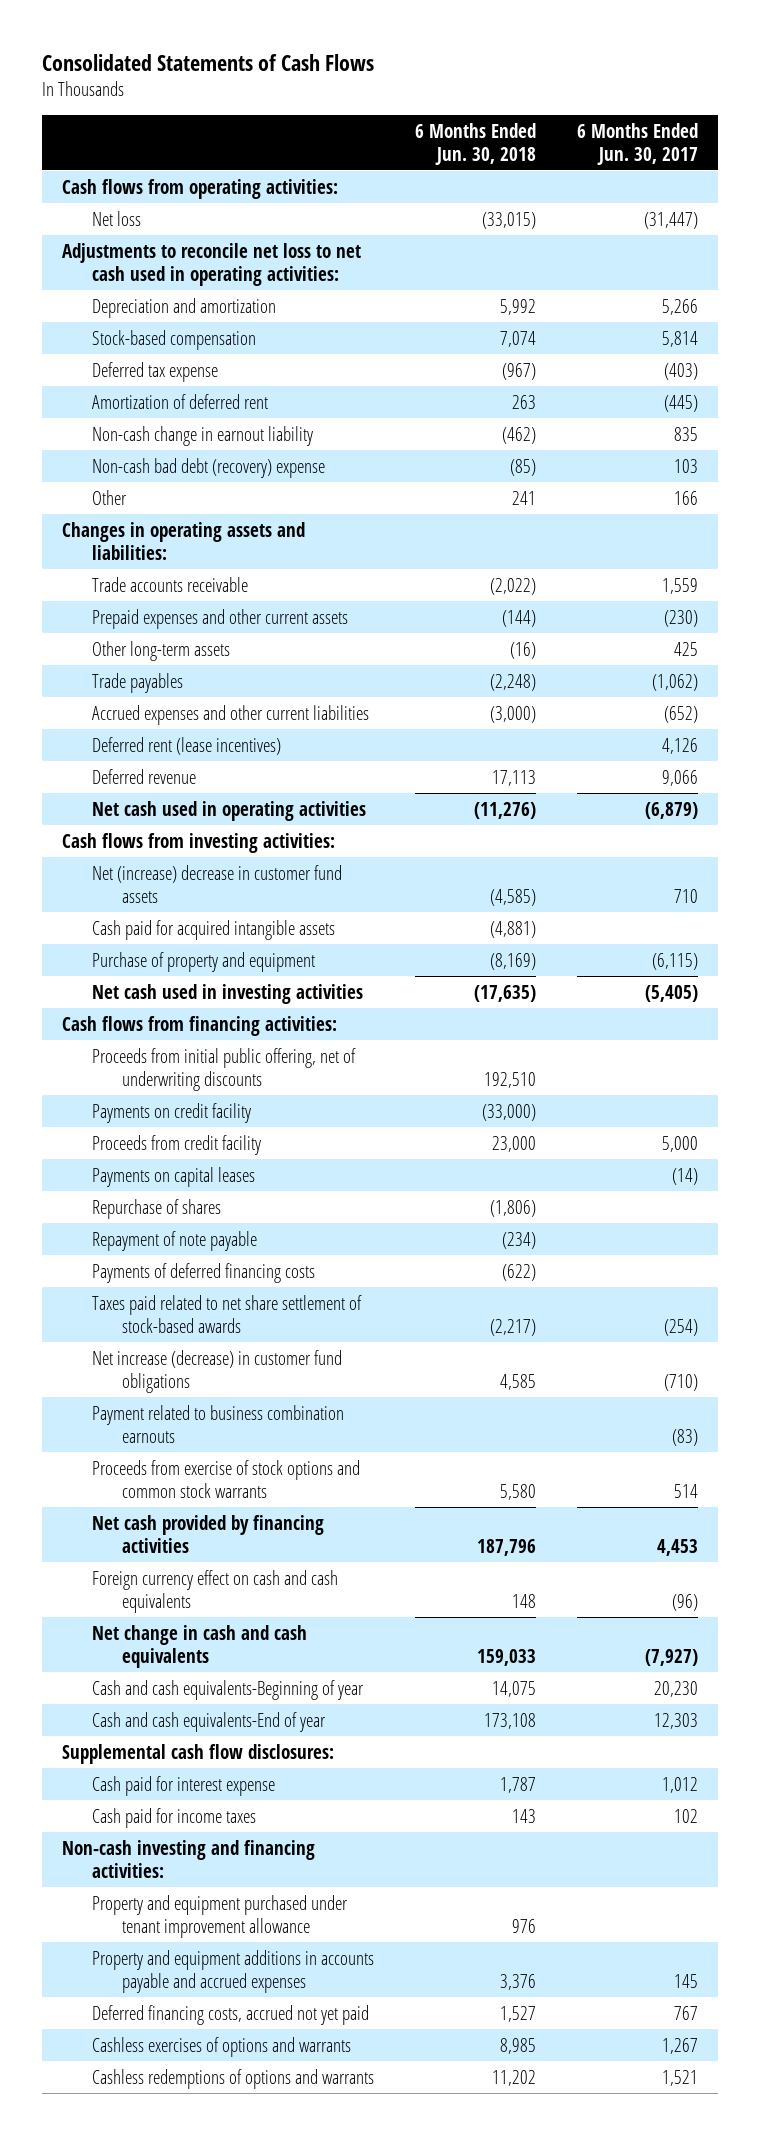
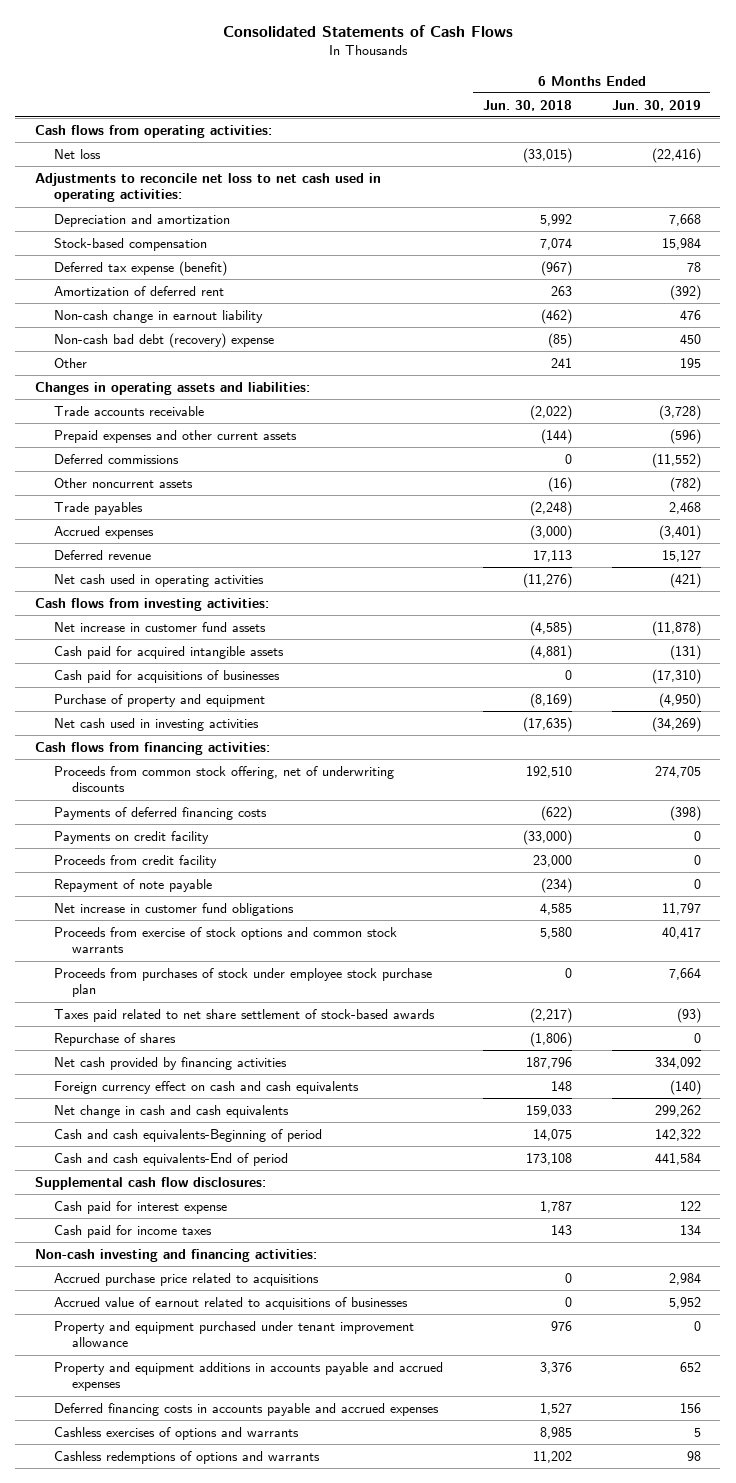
[576,122,698,165] 6 Months Ended Jun. 30, 2017 -> none
none -> [611,99,701,111] Jun. 30, 2019
[92,361,219,382] Deferred tax expense -> [53,260,227,276] Deferred tax expense (benefit)
none -> [53,453,179,464] Deferred commissions
[92,640,231,661] Other long-term assets -> [53,477,193,488] Other noncurrent assets
[92,704,370,725] Accrued expenses and other current liabilities -> none
[92,736,282,755] Deferred rent (lease incentives) -> none
none -> [53,525,154,539] Accrued expenses
[92,864,343,903] Net (increase) decrease in customer fund assets -> [53,621,266,632] Net increase in customer fund assets
none -> [53,669,280,683] Cash paid for acquisitions of businesses
[92,1047,357,1091] Proceeds from initial public offering, net of underwriting discounts -> [53,765,394,793] Proceeds from common stock offering, net of underwriting discounts
[92,1262,316,1283] Payments of deferred financing costs -> [53,806,267,820] Payments of deferred financing costs
[92,1166,256,1187] Payments on capital leases -> none
[92,1404,345,1443] Payment related to business combination earnouts -> none
[92,1349,343,1393] Net increase (decrease) in customer fund obligations -> [53,902,294,916] Net increase in customer fund obligations
none -> [53,967,432,998] Proceeds from purchases of stock under employee stock purchase plan
[92,1294,363,1333] Taxes paid related to net share settlement of stock-based awards -> [53,1008,435,1022] Taxes paid related to net share settlement of stock-based awards
[92,1198,222,1219] Repurchase of shares -> [53,1032,176,1046] Repurchase of shares
[92,1679,365,1700] Cash and cash equivalents-Beginning of year -> [53,1128,322,1142] Cash and cash equivalents-Beginning of period
[92,1711,327,1732] Cash and cash equivalents-End of year -> [53,1152,288,1166] Cash and cash equivalents-End of period
none -> [53,1272,319,1286] Accrued purchase price related to acquisitions
none -> [53,1296,408,1310] Accrued value of earnout related to acquisitions of businesses
[92,2004,370,2025] Deferred financing costs, accrued not yet paid -> [53,1402,439,1416] Deferred financing costs in accounts payable and accrued expenses

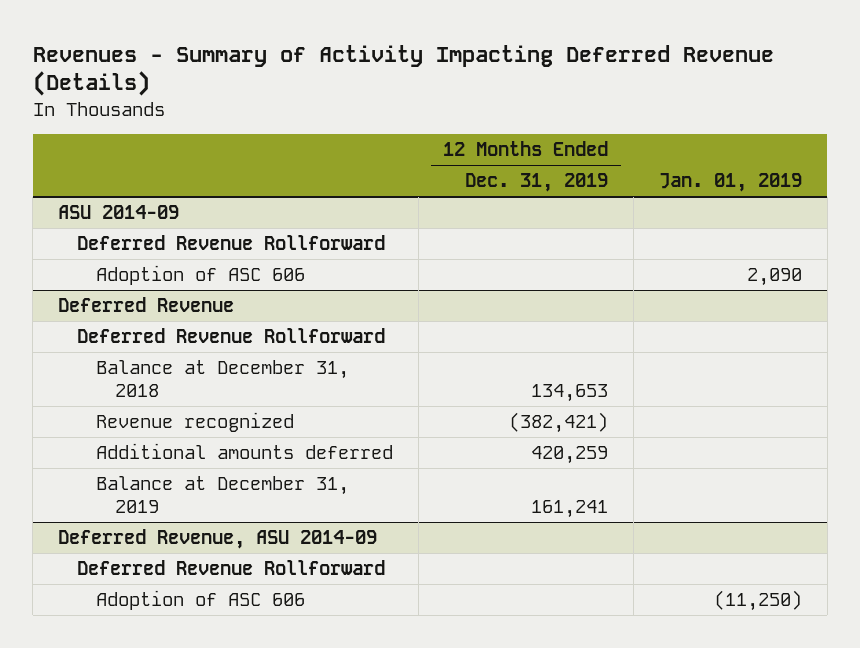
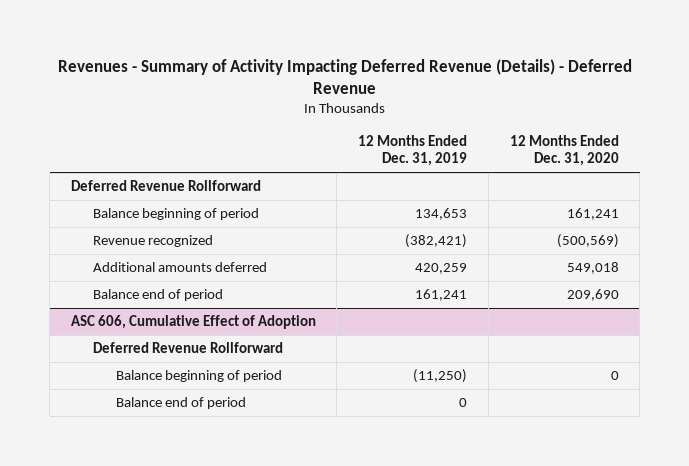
[32,44,774,97] Revenues - Summary of Activity Impacting Deferred Revenue (Details) -> [57,58,632,95] Revenues - Summary of Activity Impacting Deferred Revenue (Details) - Deferred Revenue
[658,173,802,193] Jan. 01, 2019 -> none
none -> [509,134,619,167] 12 Months Ended Dec. 31, 2020
[57,205,179,220] ASU 2014-09 -> none
[96,265,306,286] Adoption of ASC 606 -> none
[57,297,234,313] Deferred Revenue -> none
[76,328,385,344] Deferred Revenue Rollforward -> none
[96,360,350,397] Balance at December 31, 2018 -> [93,207,260,220] Balance beginning of period
[57,529,377,550] Deferred Revenue, ASU 2014-09 -> none
[96,476,350,513] Balance at December 31, 2019 -> [93,288,224,301] Balance end of period
none -> [70,314,316,329] ASC 606, Cumulative Effect of Adoption
[96,590,306,611] Adoption of ASC 606 -> none
none -> [116,369,283,382] Balance beginning of period
none -> [116,396,247,409] Balance end of period

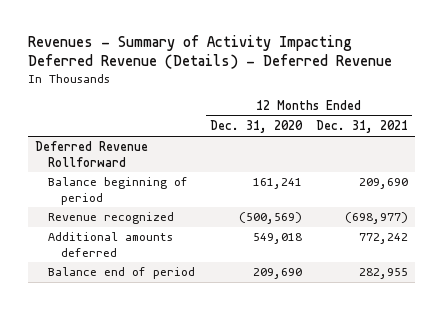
[358,134,468,167] 12 Months Ended Dec. 31, 2019 -> none
none -> [316,120,409,134] Dec. 31, 2021
[70,314,316,329] ASC 606, Cumulative Effect of Adoption -> none
[93,341,284,353] Deferred Revenue Rollforward -> none
[116,369,283,382] Balance beginning of period -> none
[116,396,247,409] Balance end of period -> none

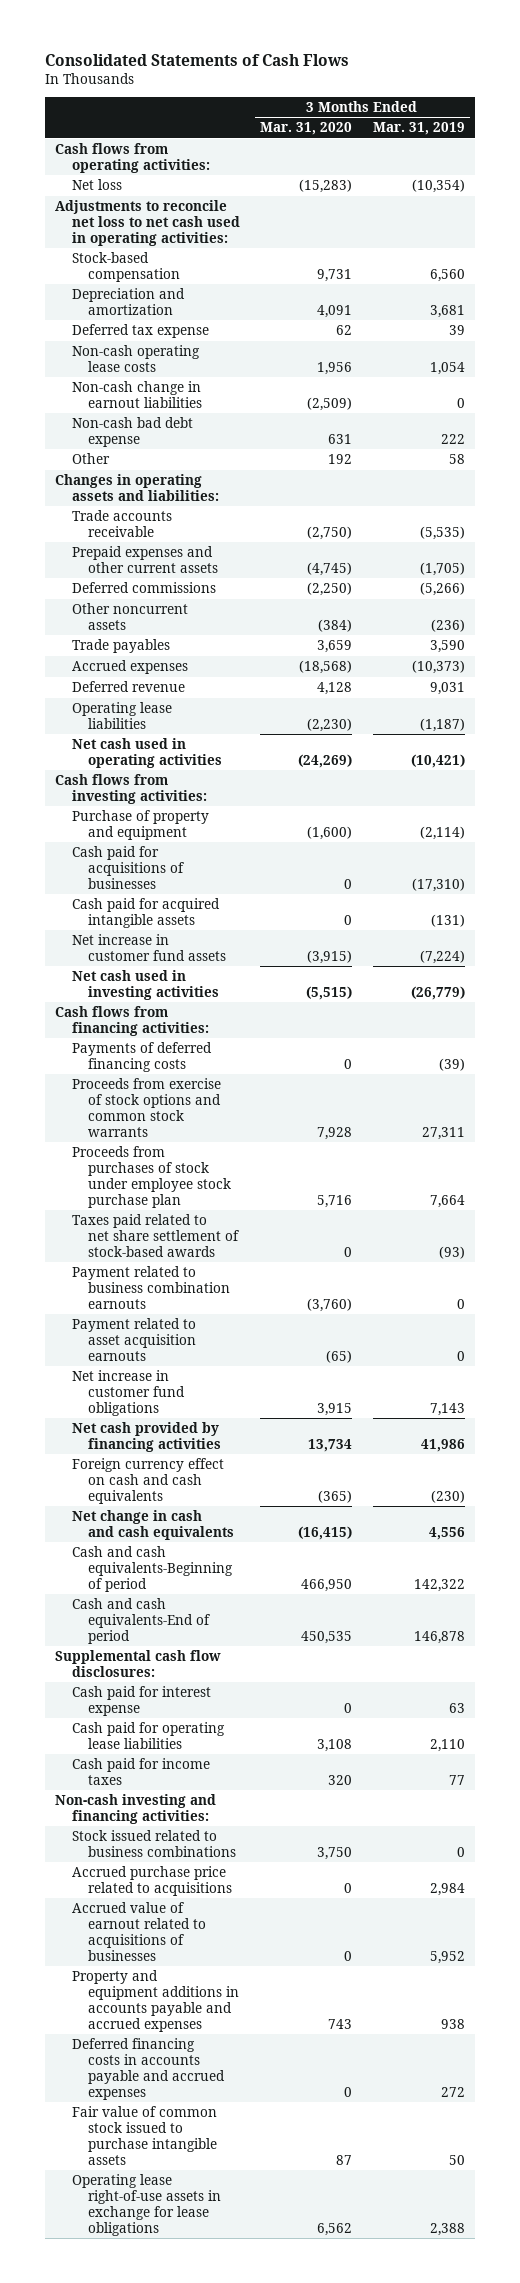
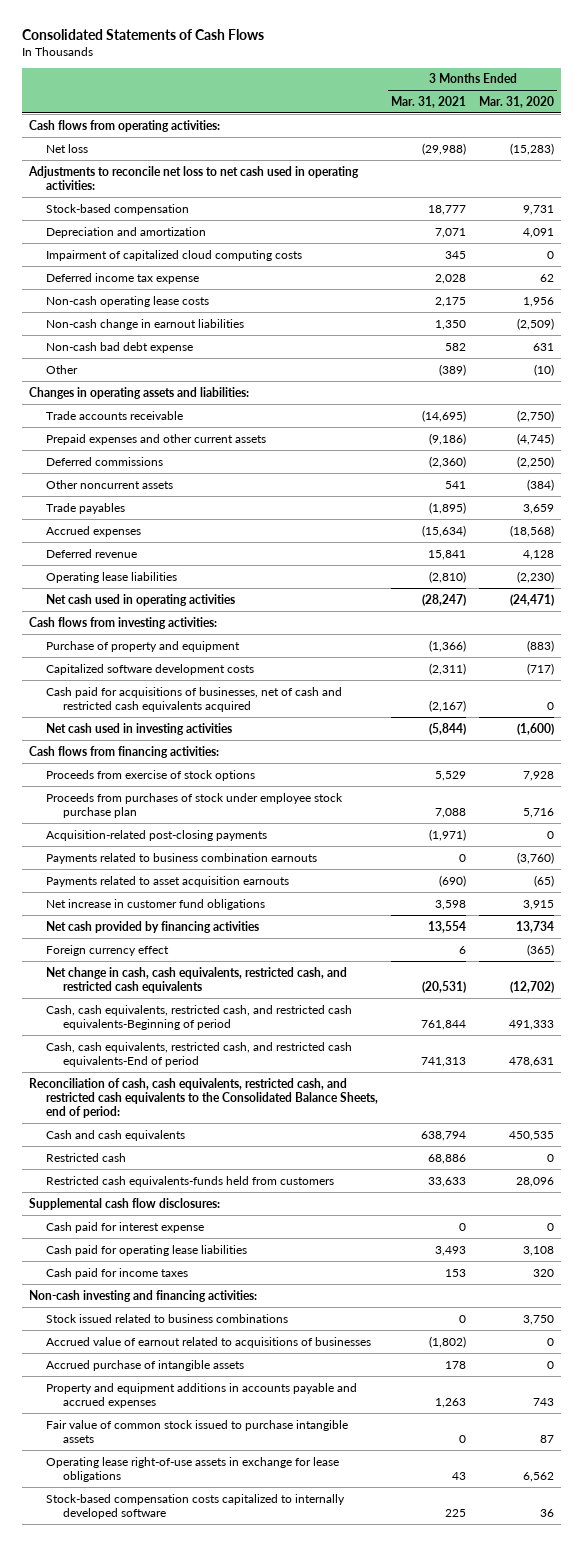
[372,122,465,136] Mar. 31, 2019 -> none
none -> [390,95,466,108] Mar. 31, 2021
none -> [45,249,302,261] Impairment of capitalized cloud computing costs
[71,324,209,339] Deferred tax expense -> [45,272,199,284] Deferred income tax expense
[328,454,353,465] 192 -> [534,363,555,376] (10)
[298,753,353,768] (24,269) -> [510,593,555,606] (24,471)
[71,898,220,928] Cash paid for acquired intangible assets -> none
[71,934,227,961] Net increase in customer fund assets -> none
[307,825,353,840] (1,600) -> [527,639,555,652] (883)
none -> [45,663,254,675] Capitalized software development costs
[71,846,185,889] Cash paid for acquisitions of businesses -> [45,686,342,712] Cash paid for acquisitions of businesses, net of cash and restricted cash equivalents acquired
[306,985,353,1000] (5,515) -> [517,722,555,735] (1,600)
[71,1042,212,1072] Payments of deferred financing costs -> none
[71,1078,222,1137] Proceeds from exercise of stock options and common stock warrants -> [45,769,255,781] Proceeds from exercise of stock options
[71,1214,240,1257] Taxes paid related to net share settlement of stock-based awards -> none
none -> [45,829,267,841] Acquisition-related post-closing payments
[71,1266,231,1309] Payment related to business combination earnouts -> [45,852,317,864] Payments related to business combination earnouts
[71,1318,197,1361] Payment related to asset acquisition earnouts -> [45,875,289,887] Payments related to asset acquisition earnouts
[71,1458,224,1504] Foreign currency effect on cash and cash equivalents -> [45,944,169,956] Foreign currency effect
[71,1510,235,1540] Net change in cash and cash equivalents -> [45,966,347,993] Net change in cash, cash equivalents, restricted cash, and restricted cash equivalents
[298,1525,353,1540] (16,415) -> [510,980,555,993] (12,702)
[71,1546,234,1592] Cash and cash equivalents-Beginning of period -> [45,1004,352,1030] Cash, cash equivalents, restricted cash, and restricted cash equivalents-Beginning of period
[301,1578,353,1592] 466,950 -> [509,1019,555,1030] 491,333
[71,1598,211,1644] Cash and cash equivalents-End of period -> [45,1041,352,1067] Cash, cash equivalents, restricted cash, and restricted cash equivalents-End of period
[301,1630,353,1644] 450,535 -> [509,1056,555,1067] 478,631
none -> [28,1077,378,1118] Reconciliation of cash, cash equivalents, restricted cash, and restricted cash equivalents to the Consolidated Balance Sheets, end of period:
none -> [45,1129,185,1141] Cash and cash equivalents
none -> [45,1152,126,1162] Restricted cash
none -> [45,1175,334,1187] Restricted cash equivalents-funds held from customers
[71,1866,233,1896] Accrued purchase price related to acquisitions -> none
none -> [45,1359,244,1371] Accrued purchase of intangible assets
[71,2038,226,2100] Deferred financing costs in accounts payable and accrued expenses -> none
none -> [45,1493,345,1519] Stock-based compensation costs capitalized to internally developed software

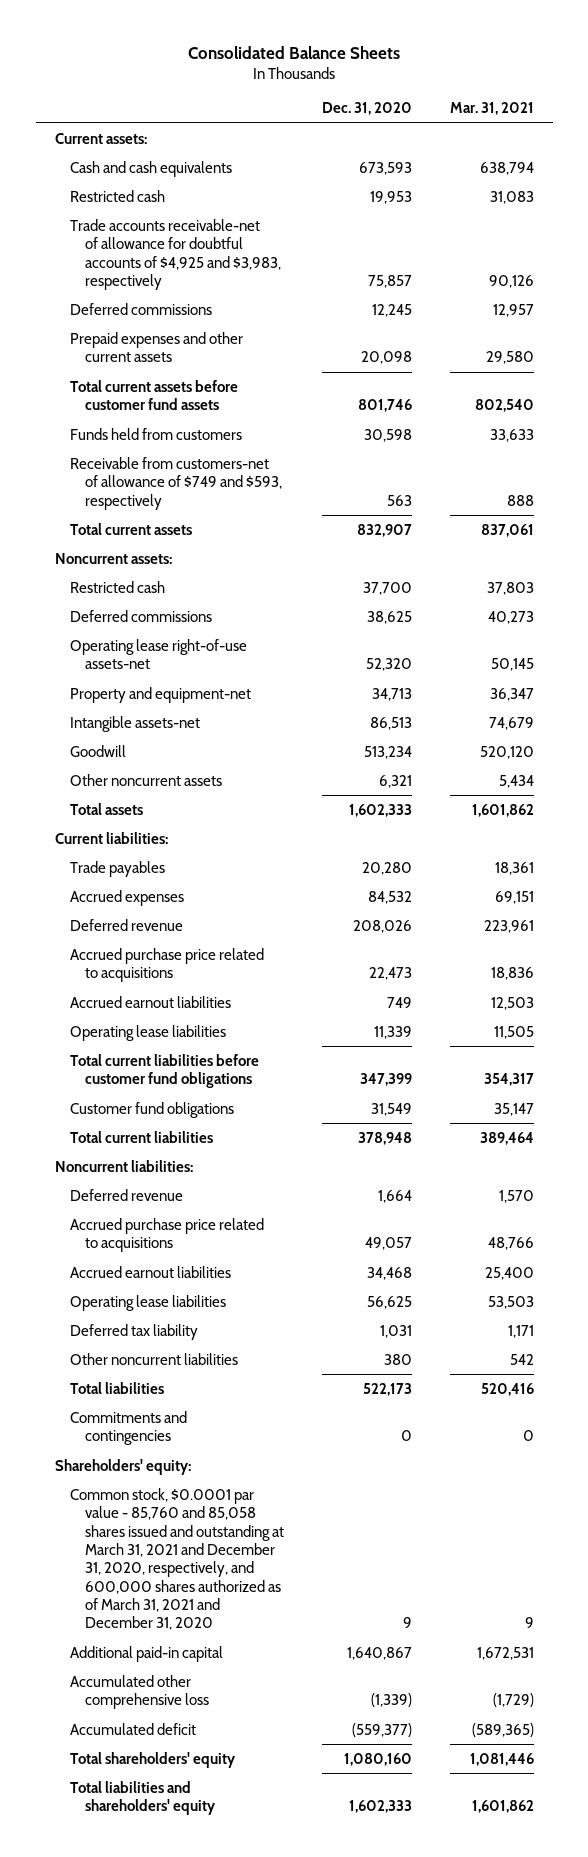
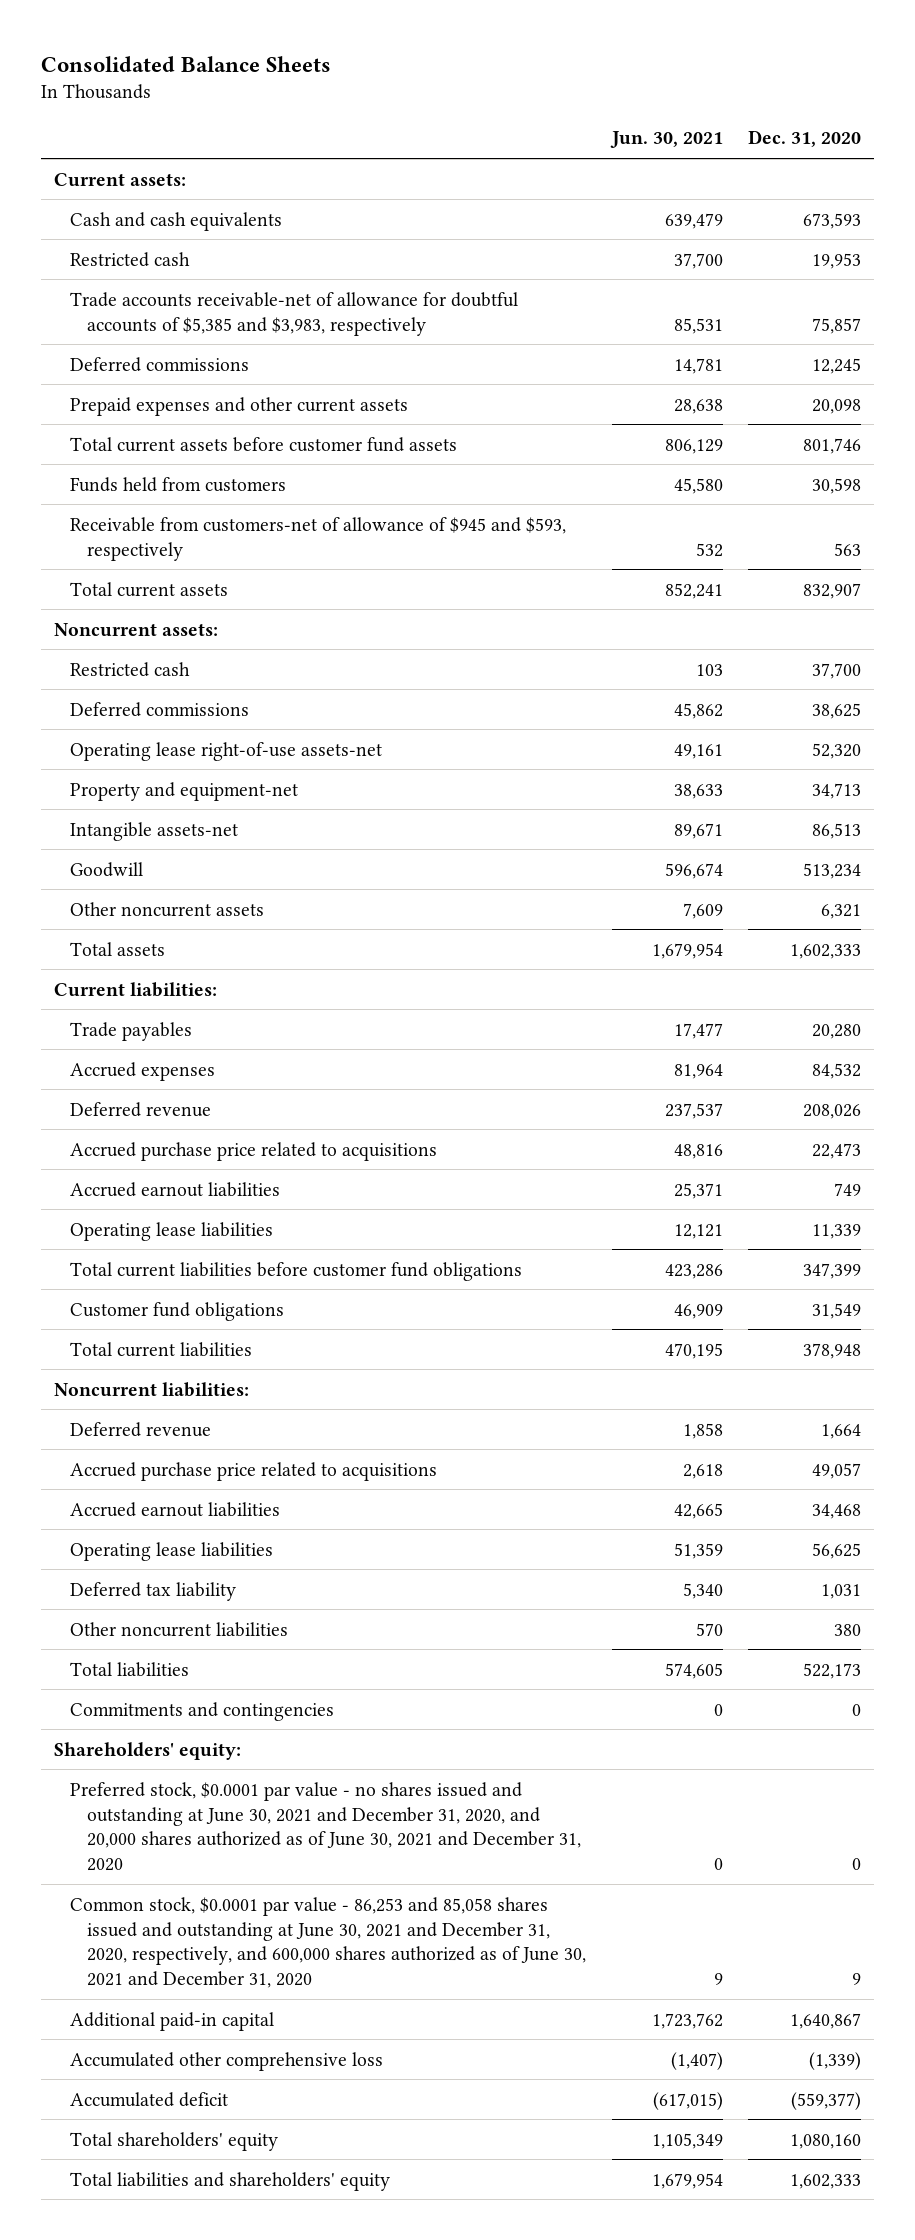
[449,102,534,116] Mar. 31, 2021 -> none
none -> [609,131,723,149] Jun. 30, 2021
[70,218,282,290] Trade accounts receivable-net of allowance for doubtful accounts of $4,925 and $3,983, respectively -> [70,291,519,336] Trade accounts receivable-net of allowance for doubtful accounts of $5,385 and $3,983, respectively
[70,456,283,510] Receivable from customers-net of allowance of $749 and $593, respectively -> [70,516,567,561] Receivable from customers-net of allowance of $945 and $593, respectively
none -> [70,1781,581,1872] Preferred stock, $0.0001 par value - no shares issued and outstanding at June 30, 2021 and December 31, 2020, and 20,000 shares authorized as of June 30, 2021 and December 31, 2020
[70,1487,285,1631] Common stock, $0.0001 par value - 85,760 and 85,058 shares issued and outstanding at March 31, 2021 and December 31, 2020, respectively, and 600,000 shares authorized as of March 31, 2021 and December 31, 2020 -> [70,1896,586,1989] Common stock, $0.0001 par value - 86,253 and 85,058 shares issued and outstanding at June 30, 2021 and December 31, 2020, respectively, and 600,000 shares authorized as of June 30, 2021 and December 31, 2020

